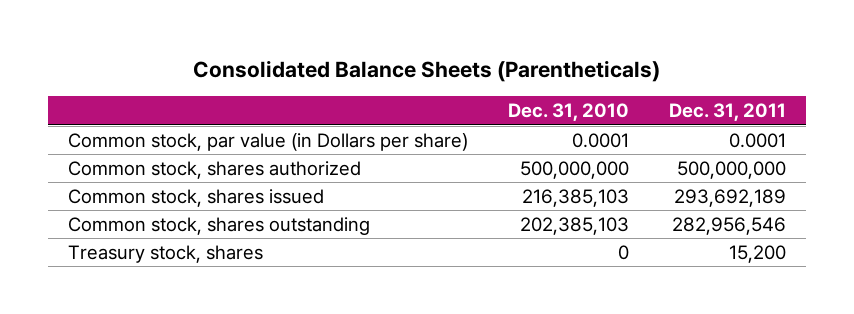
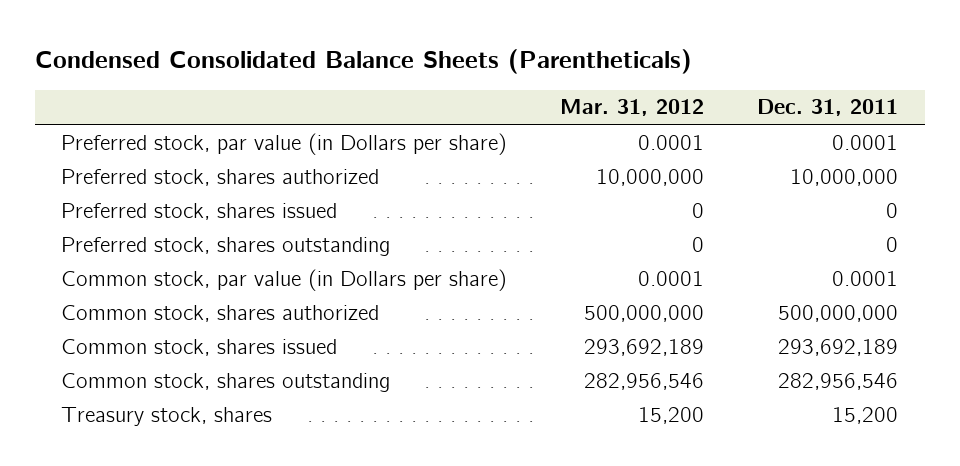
[193,60,661,83] Consolidated Balance Sheets (Parentheticals) -> [34,49,692,75] Condensed Consolidated Balance Sheets (Parentheticals)
[508,103,630,122] Dec. 31, 2010 -> none
none -> [560,99,705,117] Mar. 31, 2012
none -> [61,132,508,155] Preferred stock, par value (in Dollars per share)
none -> [61,168,380,186] Preferred stock, shares authorized
none -> [61,202,338,220] Preferred stock, shares issued
none -> [61,236,391,256] Preferred stock, shares outstanding

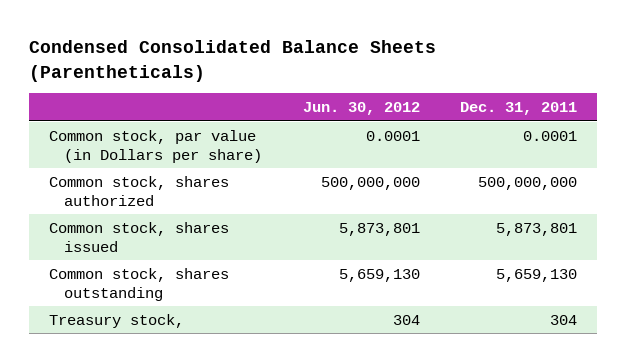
[560,99,705,117] Mar. 31, 2012 -> none
none -> [302,102,420,116] Jun. 30, 2012
[61,132,508,155] Preferred stock, par value (in Dollars per share) -> none
[61,168,380,186] Preferred stock, shares authorized -> none
[61,202,338,220] Preferred stock, shares issued -> none
[61,236,391,256] Preferred stock, shares outstanding -> none
[778,338,899,356] 293,692,189 -> [496,222,578,236] 5,873,801
[778,372,899,390] 282,956,546 -> [496,268,578,282] 5,659,130
[61,406,273,426] Treasury stock, shares -> [49,313,185,328] Treasury stock,
[832,406,899,424] 15,200 -> [550,314,578,325] 304

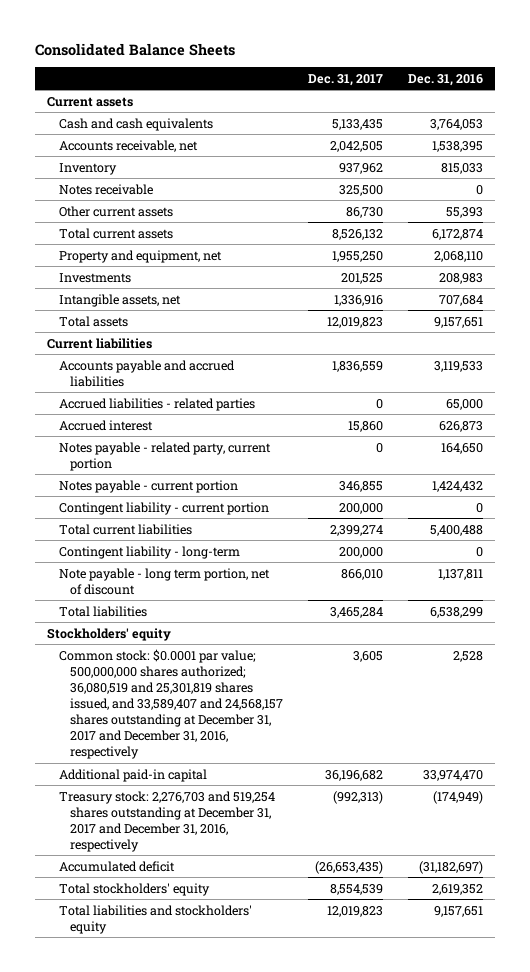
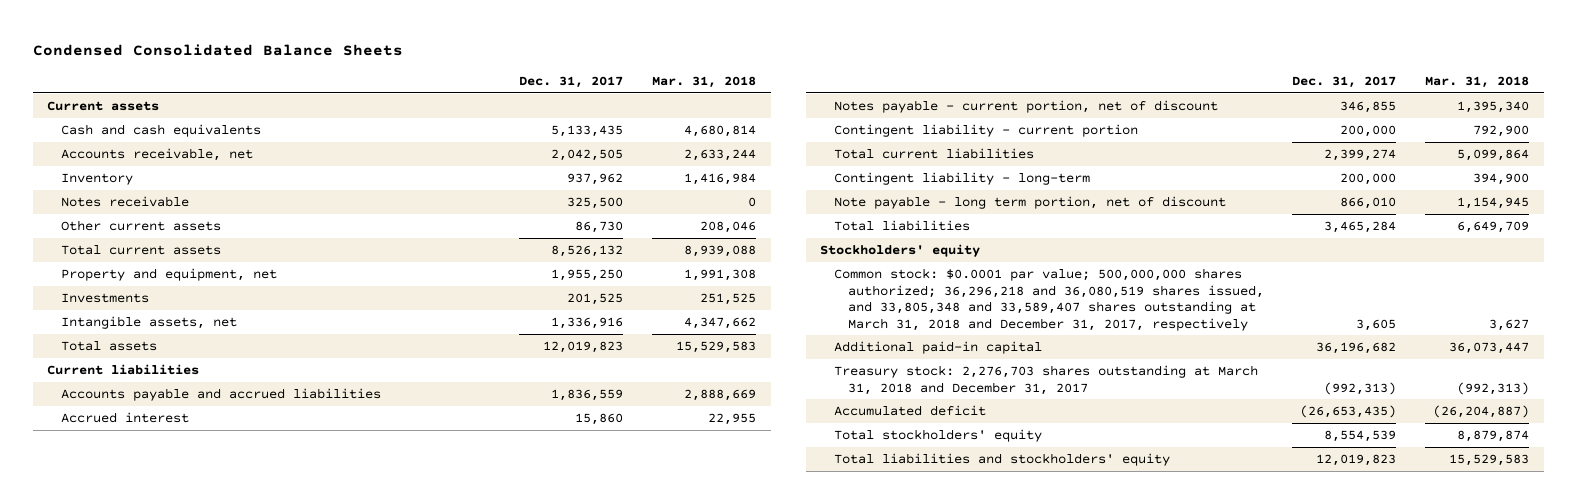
[34,42,235,56] Consolidated Balance Sheets -> [32,43,403,56] Condensed Consolidated Balance Sheets
[408,73,484,86] Dec. 31, 2016 -> none
none -> [652,75,757,88] Mar. 31, 2018
[58,397,255,411] Accrued liabilities - related parties -> none
[58,441,271,471] Notes payable - related party, current portion -> none
[58,479,238,493] Notes payable - current portion -> [833,100,1218,114] Notes payable - current portion, net of discount
[58,648,284,760] Common stock: $0.0001 par value; 500,000,000 shares authorized; 36,080,519 and 25,301,819 shares issued, and 33,589,407 and 24,568,157 shares outstanding at December 31, 2017 and December 31, 2016, respectively -> [833,268,1264,331] Common stock: $0.0001 par value; 500,000,000 shares authorized; 36,296,218 and 36,080,519 shares issued, and 33,805,348 and 33,589,407 shares outstanding at March 31, 2018 and December 31, 2017, respectively
[58,790,275,852] Treasury stock: 2,276,703 and 519,254 shares outstanding at December 31, 2017 and December 31, 2016, respectively -> [833,365,1258,395] Treasury stock: 2,276,703 shares outstanding at March 31, 2018 and December 31, 2017

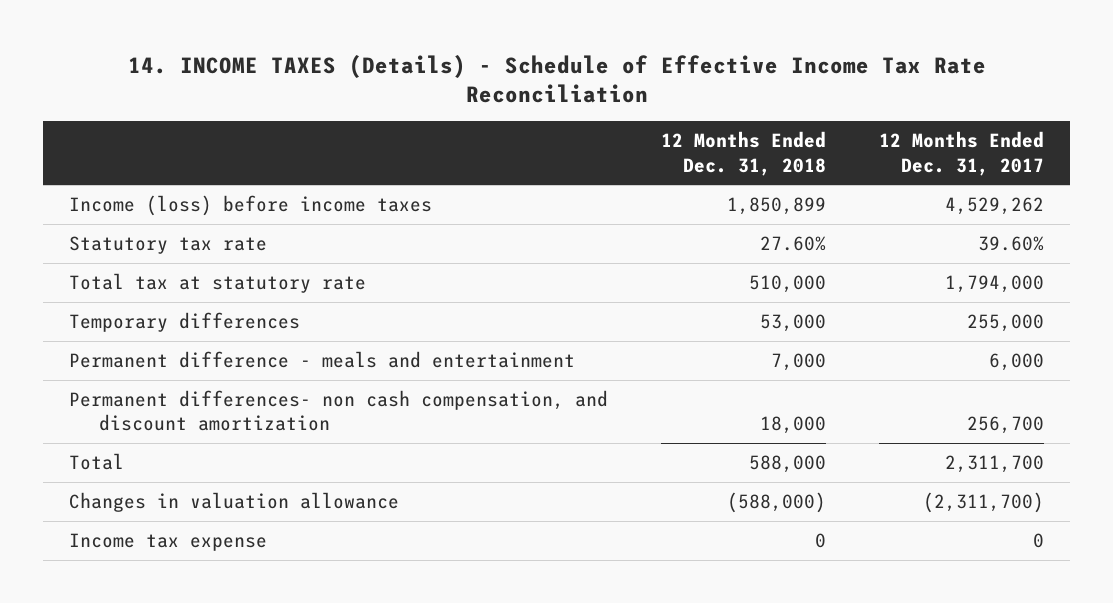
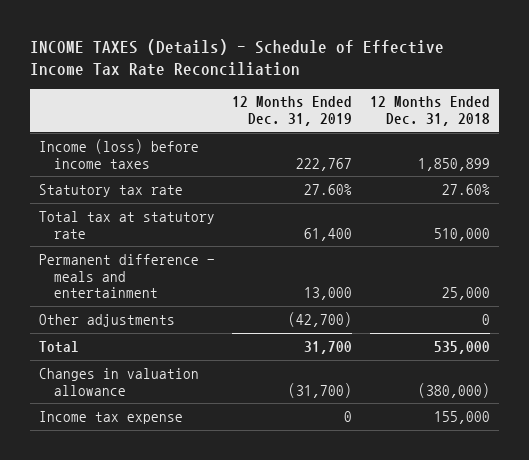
[127,54,986,104] 14. INCOME TAXES (Details) - Schedule of Effective Income Tax Rate Reconciliation -> [29,38,444,77] INCOME TAXES (Details) - Schedule of Effective Income Tax Rate Reconciliation
[878,131,1044,176] 12 Months Ended Dec. 31, 2017 -> none
none -> [232,96,353,127] 12 Months Ended Dec. 31, 2019
[69,312,301,333] Temporary differences -> none
[69,390,609,432] Permanent differences- non cash compensation, and discount amortization -> none
[771,353,827,372] 7,000 -> [442,287,491,301] 25,000
none -> [38,313,175,327] Other adjustments
[749,455,827,474] 588,000 -> [434,340,491,354] 535,000
[727,492,827,514] (588,000) -> [418,382,491,398] (380,000)
[815,533,827,549] 0 -> [434,410,491,424] 155,000

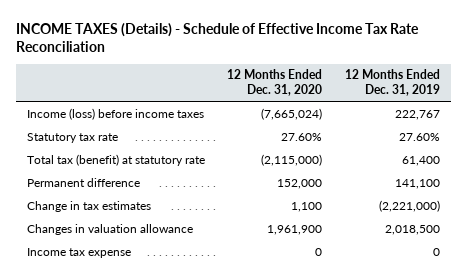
[370,96,491,127] 12 Months Ended Dec. 31, 2018 -> none
none -> [227,69,323,96] 12 Months Ended Dec. 31, 2020
[38,313,175,327] Other adjustments -> none
[38,340,79,353] Total -> none
[38,210,215,239] Total tax at statutory rate -> [26,153,205,166] Total tax (benefit) at statutory rate
[38,253,215,299] Permanent difference - meals and entertainment -> [26,177,140,187] Permanent difference
[304,287,353,301] 13,000 -> [394,178,440,189] 141,100
none -> [26,200,151,212] Change in tax estimates
[288,382,353,398] (31,700) -> [384,224,440,235] 2,018,500

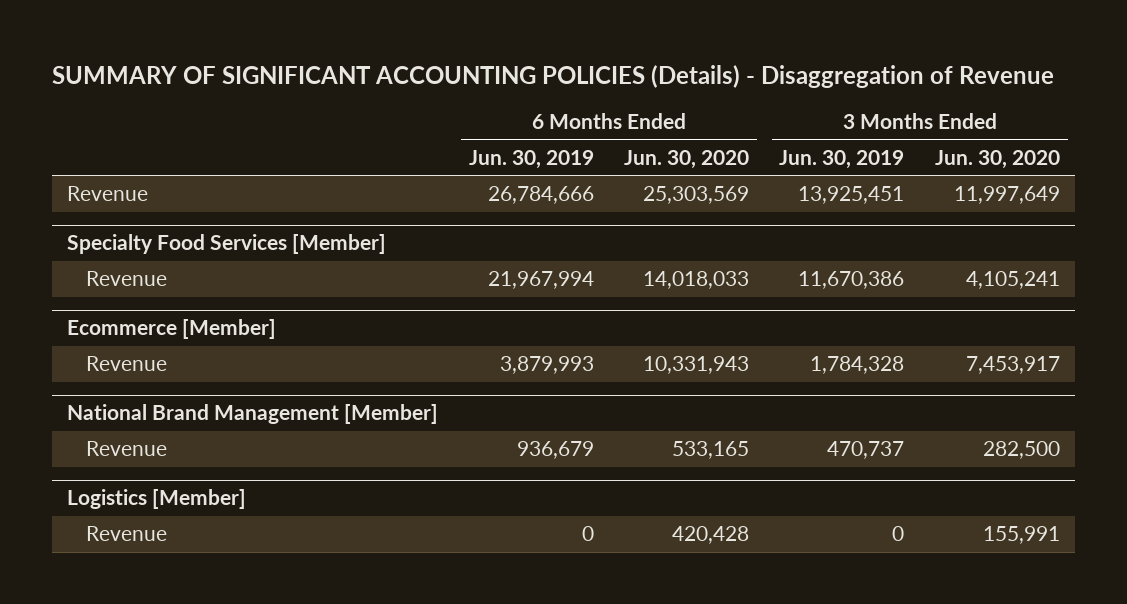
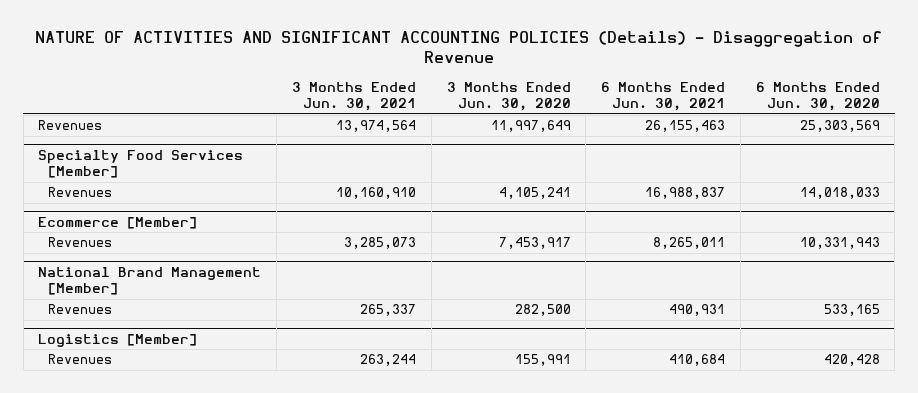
[51,64,1054,88] SUMMARY OF SIGNIFICANT ACCOUNTING POLICIES (Details) - Disaggregation of Revenue -> [35,31,883,64] NATURE OF ACTIVITIES AND SIGNIFICANT ACCOUNTING POLICIES (Details) - Disaggregation of Revenue
[468,149,594,169] Jun. 30, 2019 -> none
[779,149,905,169] Jun. 30, 2019 -> none
none -> [291,81,416,111] 3 Months Ended Jun. 30, 2021
none -> [601,81,726,111] 6 Months Ended Jun. 30, 2021
[67,186,149,202] Revenue -> [38,120,103,131] Revenues
[86,271,168,287] Revenue -> [47,187,112,198] Revenues
[86,356,168,372] Revenue -> [47,237,112,248] Revenues
[86,441,168,457] Revenue -> [47,304,112,315] Revenues
[86,526,168,542] Revenue -> [47,354,112,365] Revenues

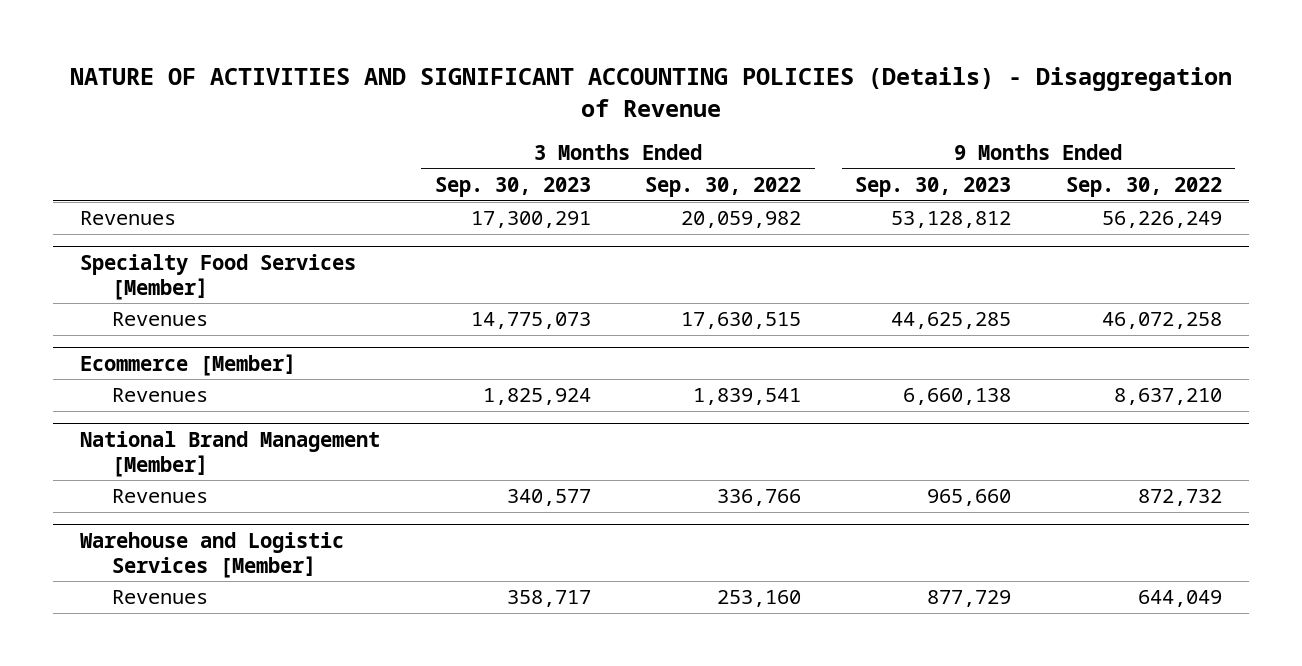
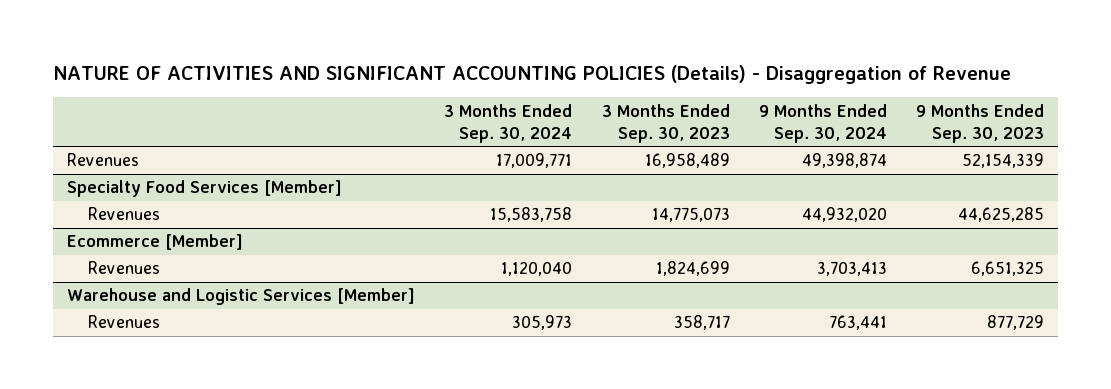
[645,177,802,198] Sep. 30, 2022 -> none
[1065,177,1222,198] Sep. 30, 2022 -> none
none -> [444,103,573,143] 3 Months Ended Sep. 30, 2024
none -> [758,103,887,143] 9 Months Ended Sep. 30, 2024
[470,211,591,229] 17,300,291 -> [644,153,730,169] 16,958,489
[891,211,1012,229] 53,128,812 -> [961,153,1044,169] 52,154,339
[80,430,381,477] National Brand Management [Member] -> none
[112,489,209,504] Revenues -> none
[482,388,591,406] 1,825,924 -> [655,261,730,277] 1,824,699
[903,388,1012,406] 6,660,138 -> [970,261,1044,277] 6,651,325

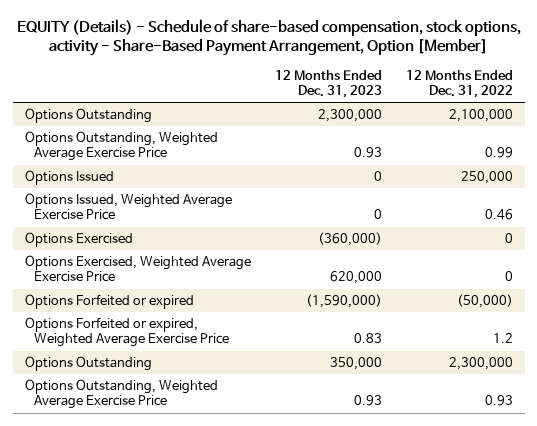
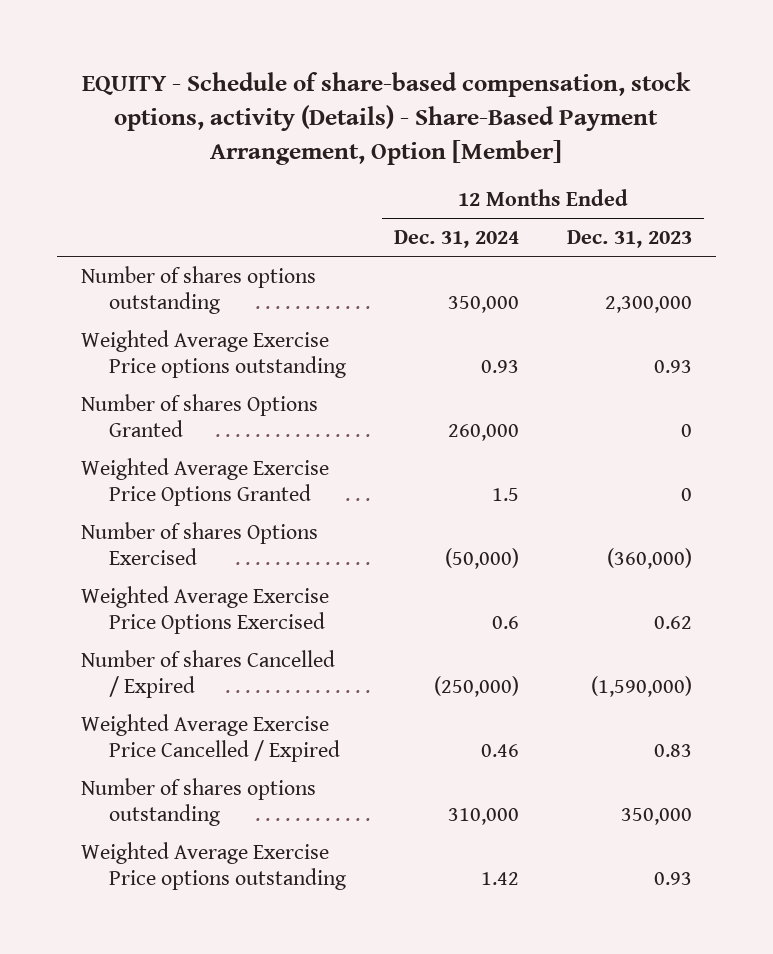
[16,18,521,57] EQUITY (Details) - Schedule of share-based compensation, stock options, activity - Share-Based Payment Arrangement, Option [Member] -> [82,71,692,165] EQUITY - Schedule of share-based compensation, stock options, activity (Details) - Share-Based Payment Arrangement, Option [Member]
[405,69,513,99] 12 Months Ended Dec. 31, 2022 -> none
none -> [393,229,519,248] Dec. 31, 2024
[24,108,152,124] Options Outstanding -> [80,265,316,314] Number of shares options outstanding
[24,131,218,162] Options Outstanding, Weighted Average Exercise Price -> [80,329,347,378] Weighted Average Exercise Price options outstanding
[24,170,114,186] Options Issued -> [80,393,318,437] Number of shares Options Granted
[24,193,232,221] Options Issued, Weighted Average Exercise Price -> [80,457,329,506] Weighted Average Exercise Price Options Granted
[24,232,133,248] Options Exercised -> [80,521,318,565] Number of shares Options Exercised
[24,255,251,283] Options Exercised, Weighted Average Exercise Price -> [80,585,329,634] Weighted Average Exercise Price Options Exercised
[329,271,382,285] 620,000 -> [653,615,692,629] 0.62
[24,294,194,310] Options Forfeited or expired -> [80,649,335,698] Number of shares Cancelled / Expired
[24,317,229,348] Options Forfeited or expired, Weighted Average Exercise Price -> [80,713,341,762] Weighted Average Exercise Price Cancelled / Expired
[24,356,152,372] Options Outstanding -> [80,777,316,826] Number of shares options outstanding
[24,379,218,410] Options Outstanding, Weighted Average Exercise Price -> [80,841,347,890] Weighted Average Exercise Price options outstanding

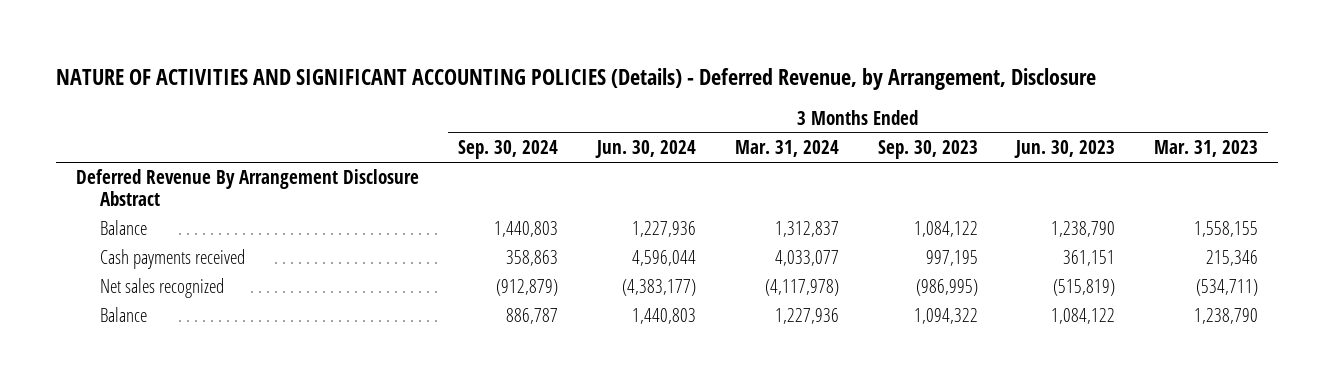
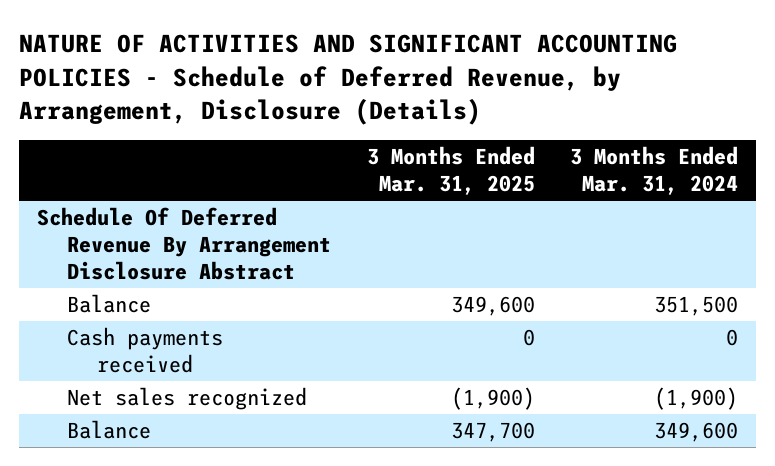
[56,67,1097,90] NATURE OF ACTIVITIES AND SIGNIFICANT ACCOUNTING POLICIES (Details) - Deferred Revenue, by Arrangement, Disclosure -> [19,34,678,125] NATURE OF ACTIVITIES AND SIGNIFICANT ACCOUNTING POLICIES - Schedule of Deferred Revenue, by Arrangement, Disclosure (Details)
[457,140,558,160] Sep. 30, 2024 -> none
[594,140,696,159] Jun. 30, 2024 -> none
[877,140,978,160] Sep. 30, 2023 -> none
[1014,140,1116,159] Jun. 30, 2023 -> none
[1154,140,1259,158] Mar. 31, 2023 -> none
none -> [366,146,535,196] 3 Months Ended Mar. 31, 2025
[75,169,419,207] Deferred Revenue By Arrangement Disclosure Abstract -> [37,206,332,281] Schedule Of Deferred Revenue By Arrangement Disclosure Abstract
[774,221,839,238] 1,312,837 -> [654,295,739,316] 351,500
[774,250,839,267] 4,033,077 -> [726,328,739,346] 0
[764,279,839,297] (4,117,978) -> [654,386,739,410] (1,900)
[774,308,839,325] 1,227,936 -> [654,421,739,442] 349,600

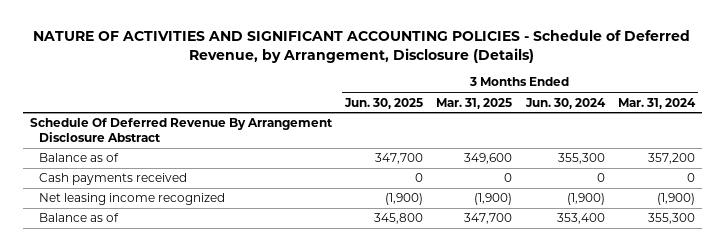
none -> [343,97,423,109] Jun. 30, 2025
none -> [524,97,606,109] Jun. 30, 2024
[67,293,152,313] Balance -> [38,153,119,163] Balance as of
[654,295,739,316] 351,500 -> [648,153,696,165] 357,200
[67,386,308,410] Net sales recognized -> [38,193,225,206] Net leasing income recognized
[67,419,152,439] Balance -> [38,213,119,223] Balance as of
[654,421,739,442] 349,600 -> [648,213,696,225] 355,300

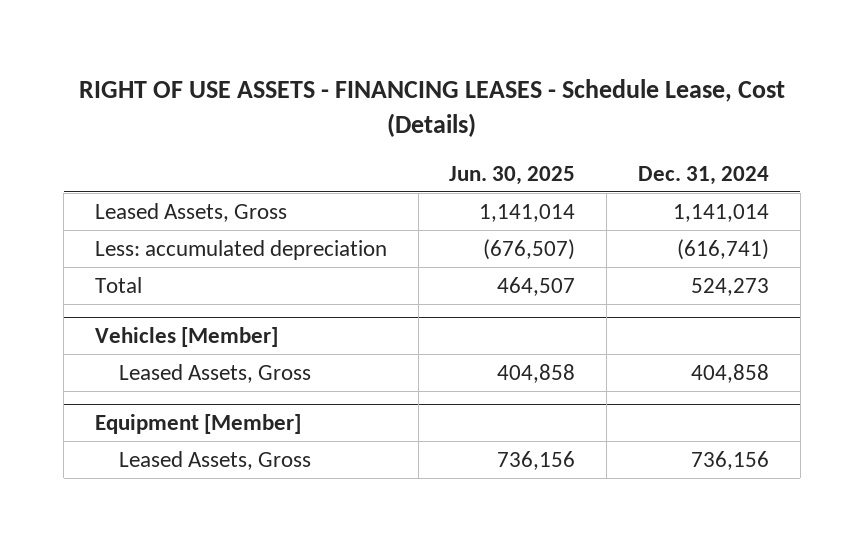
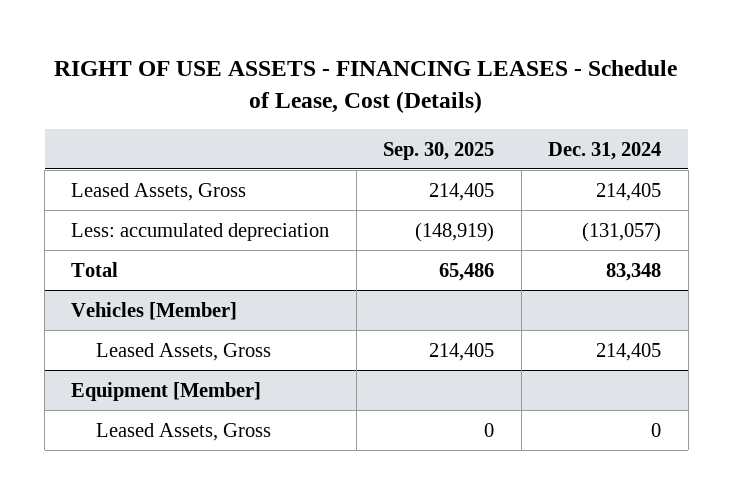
[78,79,785,138] RIGHT OF USE ASSETS - FINANCING LEASES - Schedule Lease, Cost (Details) -> [54,60,678,114] RIGHT OF USE ASSETS - FINANCING LEASES - Schedule of Lease, Cost (Details)
[449,165,576,185] Jun. 30, 2025 -> none
none -> [383,141,495,160] Sep. 30, 2025
[672,203,769,222] 1,141,014 -> [596,182,662,201] 214,405
[676,238,769,260] (616,741) -> [582,221,662,242] (131,057)
[690,277,769,296] 524,273 -> [606,262,662,281] 83,348
[690,363,769,383] 404,858 -> [596,342,662,361] 214,405
[690,450,769,470] 736,156 -> [651,422,662,437] 0

